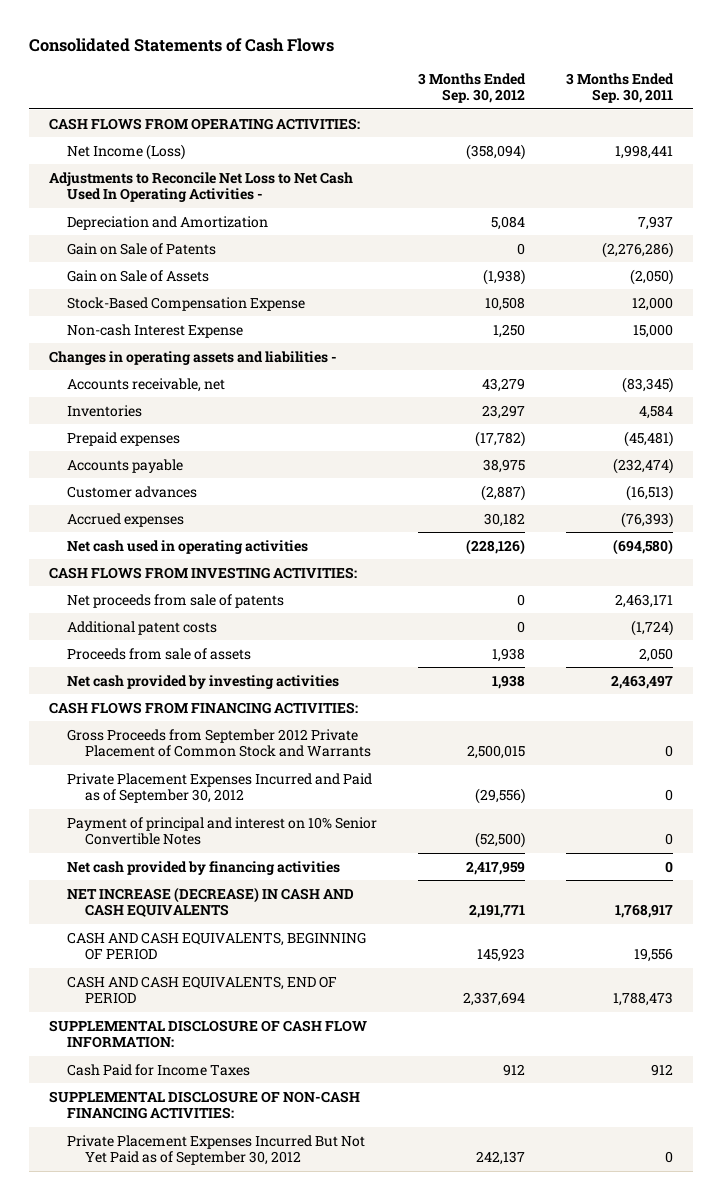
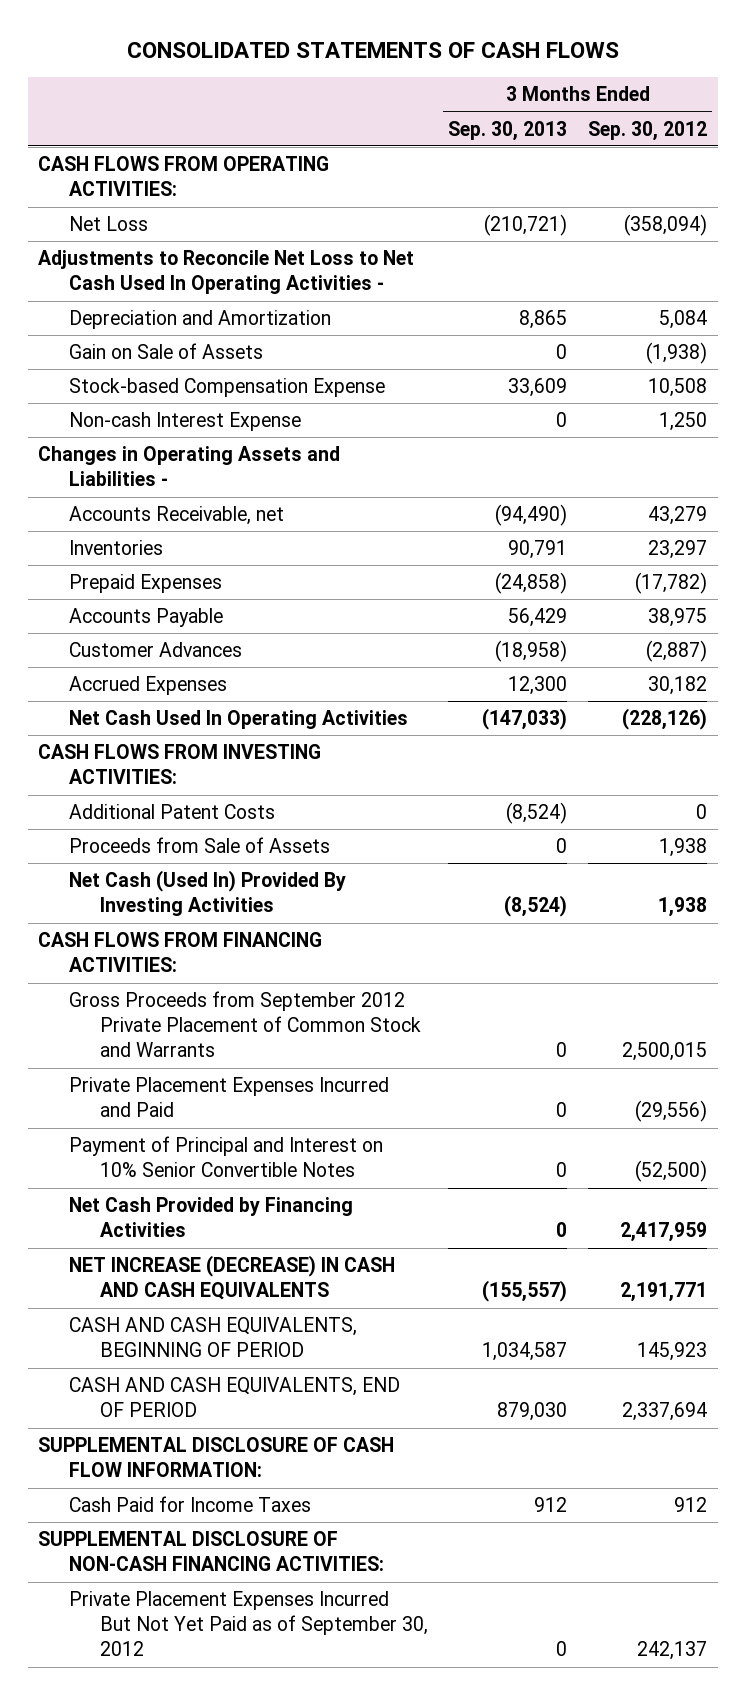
[28,37,334,52] Consolidated Statements of Cash Flows -> [126,41,619,58] CONSOLIDATED STATEMENTS OF CASH FLOWS
[565,72,674,104] 3 Months Ended Sep. 30, 2011 -> none
none -> [448,120,568,141] Sep. 30, 2013
[66,143,185,160] Net Income (Loss) -> [68,216,148,232] Net Loss
[66,242,216,255] Gain on Sale of Patents -> none
[66,296,305,311] Stock-Based Compensation Expense -> [68,378,385,398] Stock-based Compensation Expense
[49,350,338,365] Changes in operating assets and liabilities - -> [38,446,341,487] Changes in Operating Assets and Liabilities -
[66,377,225,392] Accounts receivable, net -> [68,506,284,526] Accounts Receivable, net
[66,431,180,446] Prepaid expenses -> [68,574,222,594] Prepaid Expenses
[66,458,183,473] Accounts payable -> [68,608,223,628] Accounts Payable
[66,485,197,498] Customer advances -> [68,642,242,658] Customer Advances
[66,512,184,527] Accrued expenses -> [68,676,227,696] Accrued Expenses
[66,539,308,554] Net cash used in operating activities -> [68,710,408,730] Net Cash Used In Operating Activities
[66,593,284,608] Net proceeds from sale of patents -> none
[66,620,217,635] Additional patent costs -> [68,804,275,820] Additional Patent Costs
[66,647,251,660] Proceeds from sale of assets -> [68,837,330,854] Proceeds from Sale of Assets
[66,674,339,689] Net cash provided by investing activities -> [68,870,346,917] Net Cash (Used In) Provided By Investing Activities
[66,772,372,804] Private Placement Expenses Incurred and Paid as of September 30, 2012 -> [68,1077,389,1118] Private Placement Expenses Incurred and Paid
[66,816,377,846] Payment of principal and interest on 10% Senior Convertible Notes -> [68,1136,383,1178] Payment of Principal and Interest on 10% Senior Convertible Notes
[66,860,340,875] Net cash provided by financing activities -> [68,1197,353,1238] Net Cash Provided by Financing Activities

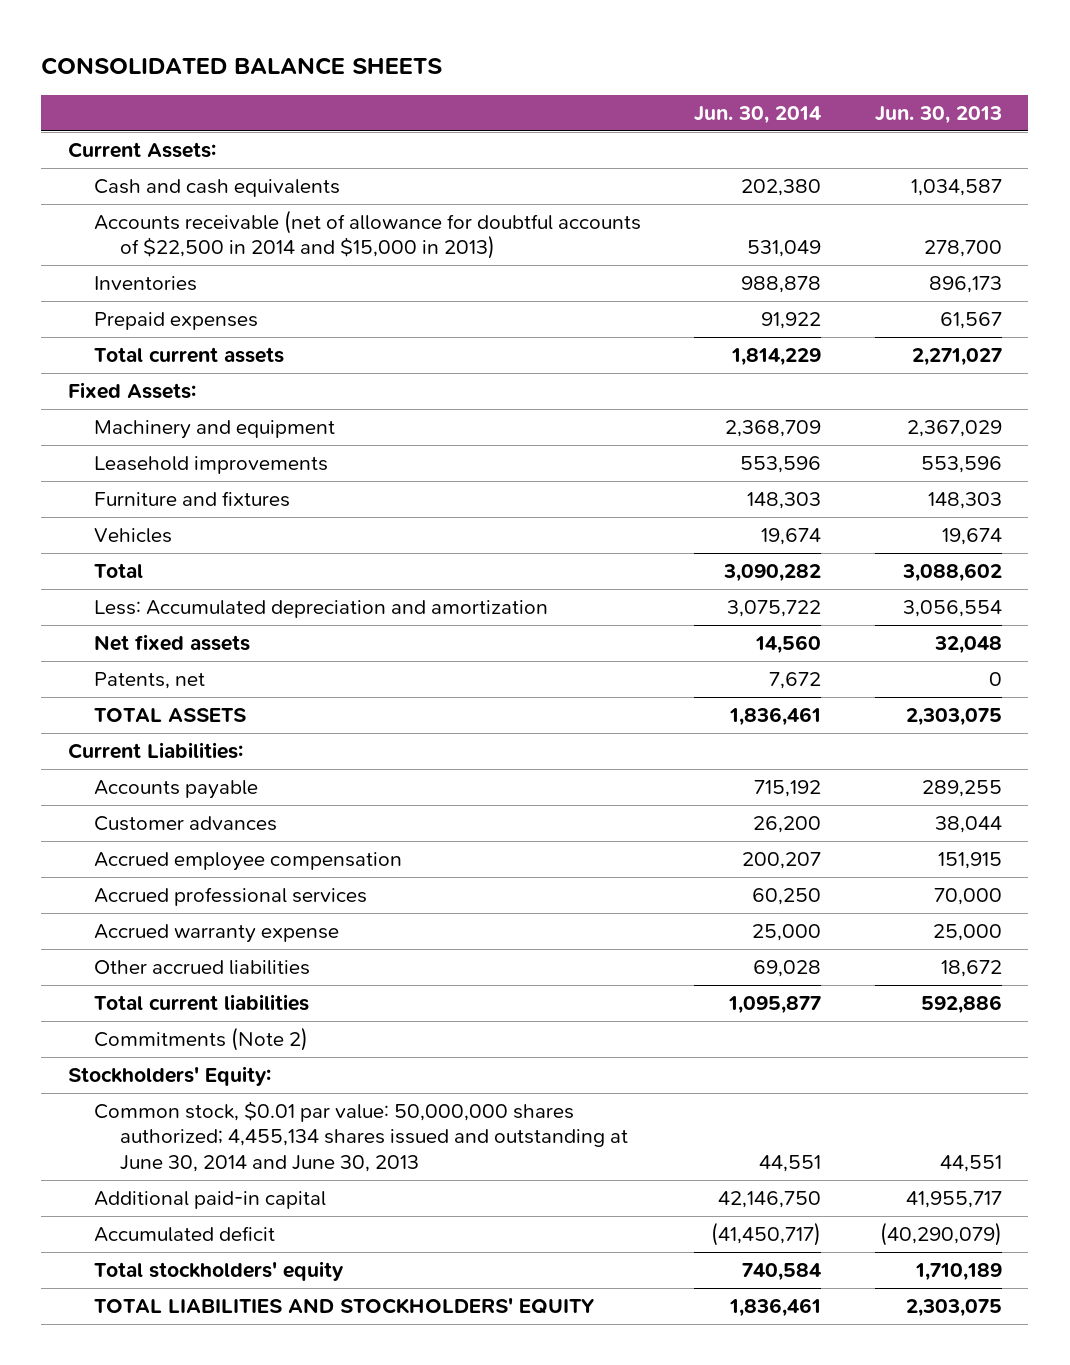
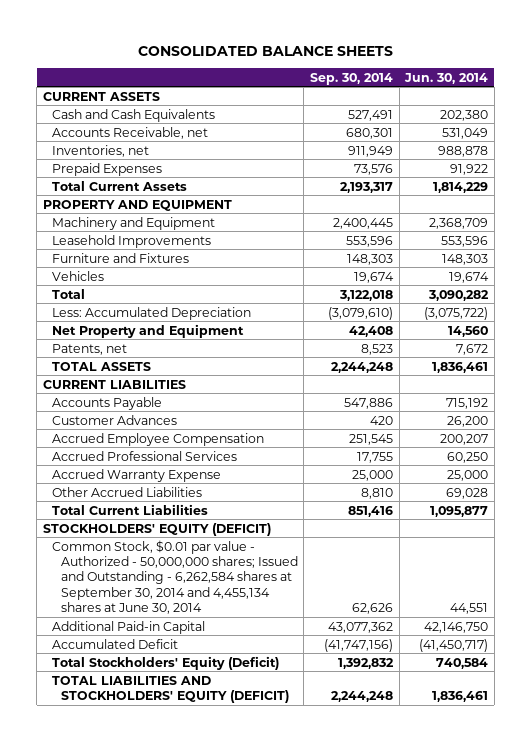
[874,105,1002,124] Jun. 30, 2013 -> none
none -> [309,72,393,85] Sep. 30, 2014
[67,142,216,159] Current Assets: -> [42,91,160,101] CURRENT ASSETS
[94,179,341,198] Cash and cash equivalents -> [51,108,215,122] Cash and Cash Equivalents
[94,210,642,260] Accounts receivable (net of allowance for doubtful accounts of $22,500 in 2014 and $15,000 in 2013) -> [51,126,208,139] Accounts Receivable, net
[94,276,198,292] Inventories -> [51,144,149,157] Inventories, net
[94,312,259,331] Prepaid expenses -> [51,162,162,176] Prepaid Expenses
[94,347,285,364] Total current assets -> [51,180,187,191] Total Current Assets
[67,382,196,400] Fixed Assets: -> [42,199,232,211] PROPERTY AND EQUIPMENT
[94,420,336,440] Machinery and equipment -> [51,216,215,230] Machinery and Equipment
[94,456,329,475] Leasehold improvements -> [51,234,211,248] Leasehold Improvements
[94,491,291,508] Furniture and fixtures -> [51,252,189,263] Furniture and Fixtures
[94,600,549,619] Less: Accumulated depreciation and amortization -> [51,306,251,320] Less: Accumulated Depreciation
[727,600,822,618] 3,075,722 -> [424,306,489,320] (3,075,722)
[94,634,251,652] Net fixed assets -> [51,323,244,338] Net Property and Equipment
[94,1027,309,1052] Commitments (Note 2) -> none
[67,742,243,760] Current Liabilities: -> [42,379,186,389] CURRENT LIABILITIES
[94,780,259,800] Accounts payable -> [51,396,162,410] Accounts Payable
[94,816,278,832] Customer advances -> [51,414,177,425] Customer Advances
[94,852,403,872] Accrued employee compensation -> [51,432,264,446] Accrued Employee Compensation
[94,887,368,907] Accrued professional services -> [51,450,237,461] Accrued Professional Services
[94,924,340,944] Accrued warranty expense -> [51,468,221,482] Accrued Warranty Expense
[94,960,311,976] Other accrued liabilities -> [51,486,202,497] Other Accrued Liabilities
[94,994,310,1012] Total current liabilities -> [51,503,208,515] Total Current Liabilities
[67,1066,271,1087] Stockholders' Equity: -> [42,522,271,536] STOCKHOLDERS' EQUITY (DEFICIT)
[94,1101,629,1172] Common stock, $0.01 par value: 50,000,000 shares authorized; 4,455,134 shares issued and outstanding at June 30, 2014 and June 30, 2013 -> [51,539,298,615] Common Stock, $0.01 par value - Authorized - 50,000,000 shares; Issued and Outstanding - 6,262,584 shares at September 30, 2014 and 4,455,134 shares at June 30, 2014
[94,1191,327,1210] Additional paid-in capital -> [51,620,205,634] Additional Paid-in Capital
[94,1226,276,1243] Accumulated deficit -> [51,638,178,649] Accumulated Deficit
[94,1261,345,1282] Total stockholders' equity -> [51,655,279,670] Total Stockholders' Equity (Deficit)
[94,1298,596,1315] TOTAL LIABILITIES AND STOCKHOLDERS' EQUITY -> [51,675,289,703] TOTAL LIABILITIES AND STOCKHOLDERS' EQUITY (DEFICIT)

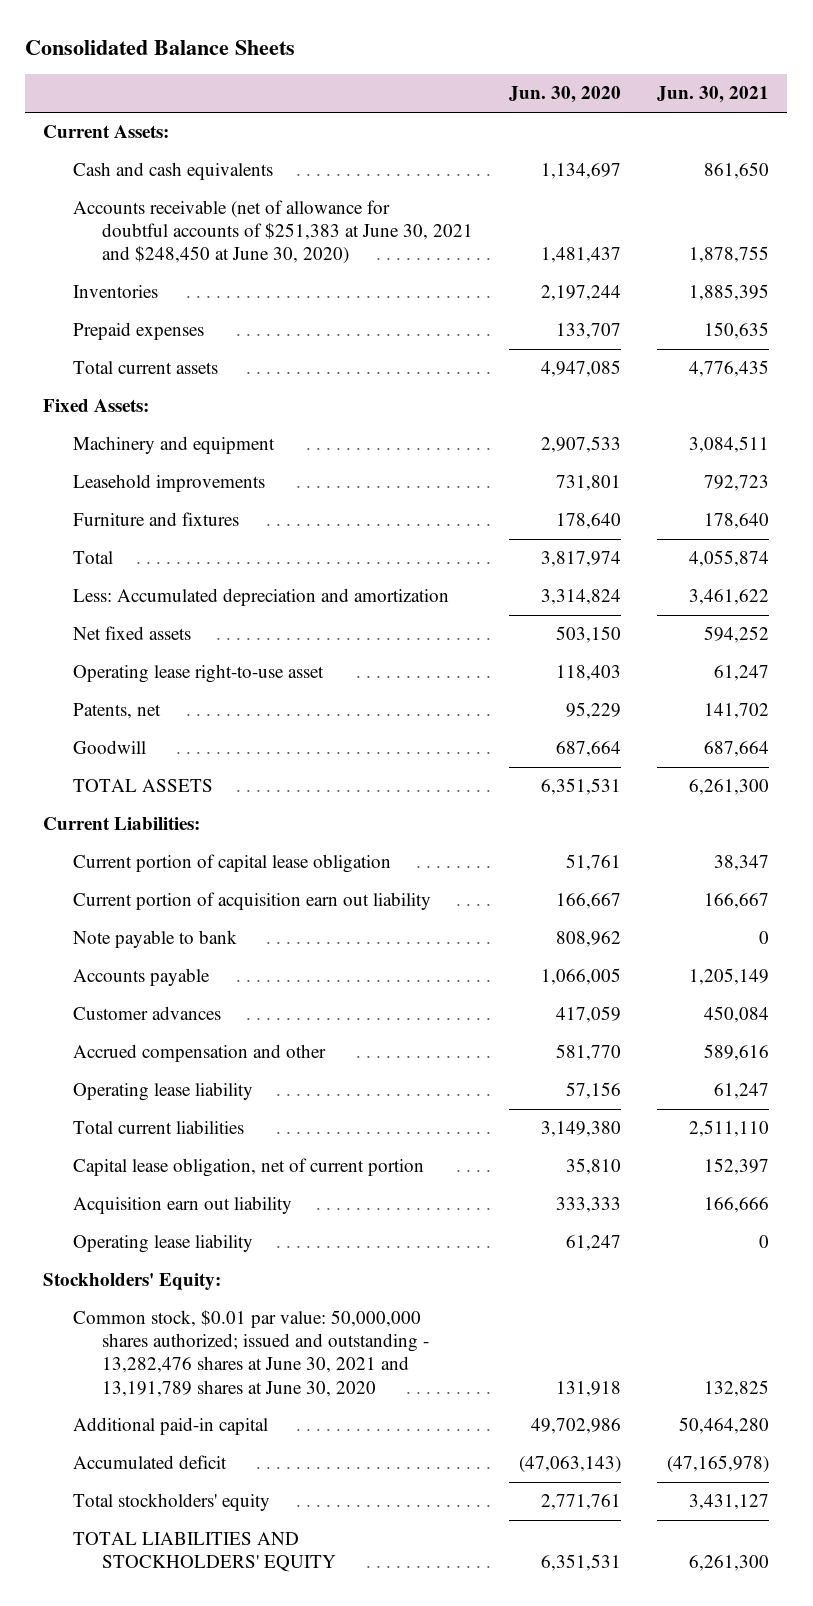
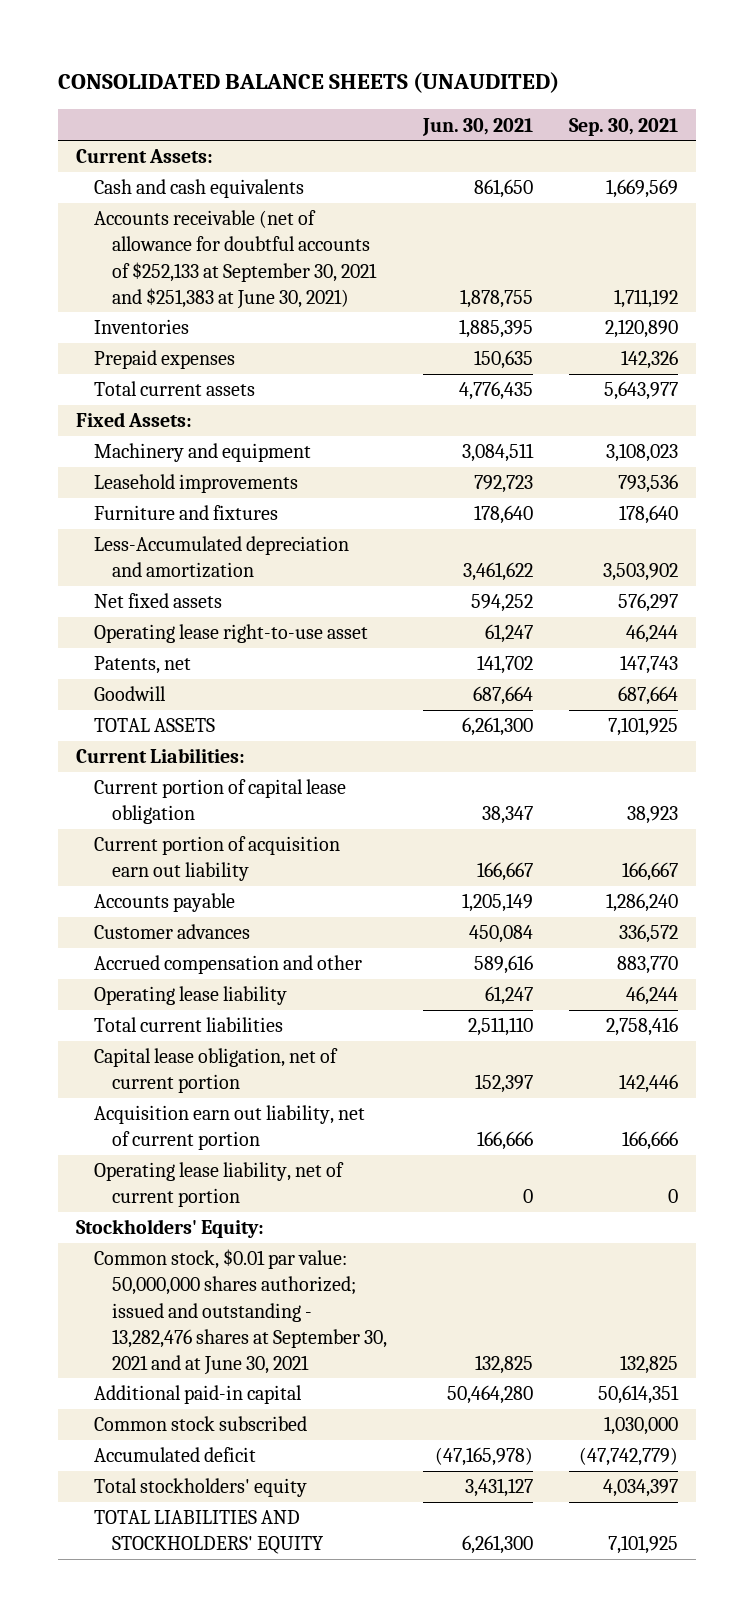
[25,39,296,55] Consolidated Balance Sheets -> [57,72,559,94] CONSOLIDATED BALANCE SHEETS (UNAUDITED)
[509,86,622,104] Jun. 30, 2020 -> none
none -> [569,117,679,136] Sep. 30, 2021
[72,200,474,265] Accounts receivable (net of allowance for doubtful accounts of $251,383 at June 30, 2021 and $248,450 at June 30, 2020) -> [93,210,377,309] Accounts receivable (net of allowance for doubtful accounts of $252,133 at September 30, 2021 and $251,383 at June 30, 2021)
[72,551,113,565] Total -> none
[72,588,449,607] Less: Accumulated depreciation and amortization -> [93,536,349,579] Less-Accumulated depreciation and amortization
[72,930,237,949] Note payable to bank -> none
[72,1196,292,1215] Acquisition earn out liability -> [93,1105,365,1151] Acquisition earn out liability, net of current portion
[72,1234,253,1254] Operating lease liability -> [93,1162,344,1208] Operating lease liability, net of current portion
[72,1310,430,1397] Common stock, $0.01 par value: 50,000,000 shares authorized; issued and outstanding - 13,282,476 shares at June 30, 2021 and 13,191,789 shares at June 30, 2020 -> [93,1249,387,1375] Common stock, $0.01 par value: 50,000,000 shares authorized; issued and outstanding - 13,282,476 shares at September 30, 2021 and at June 30, 2021
none -> [93,1416,307,1432] Common stock subscribed

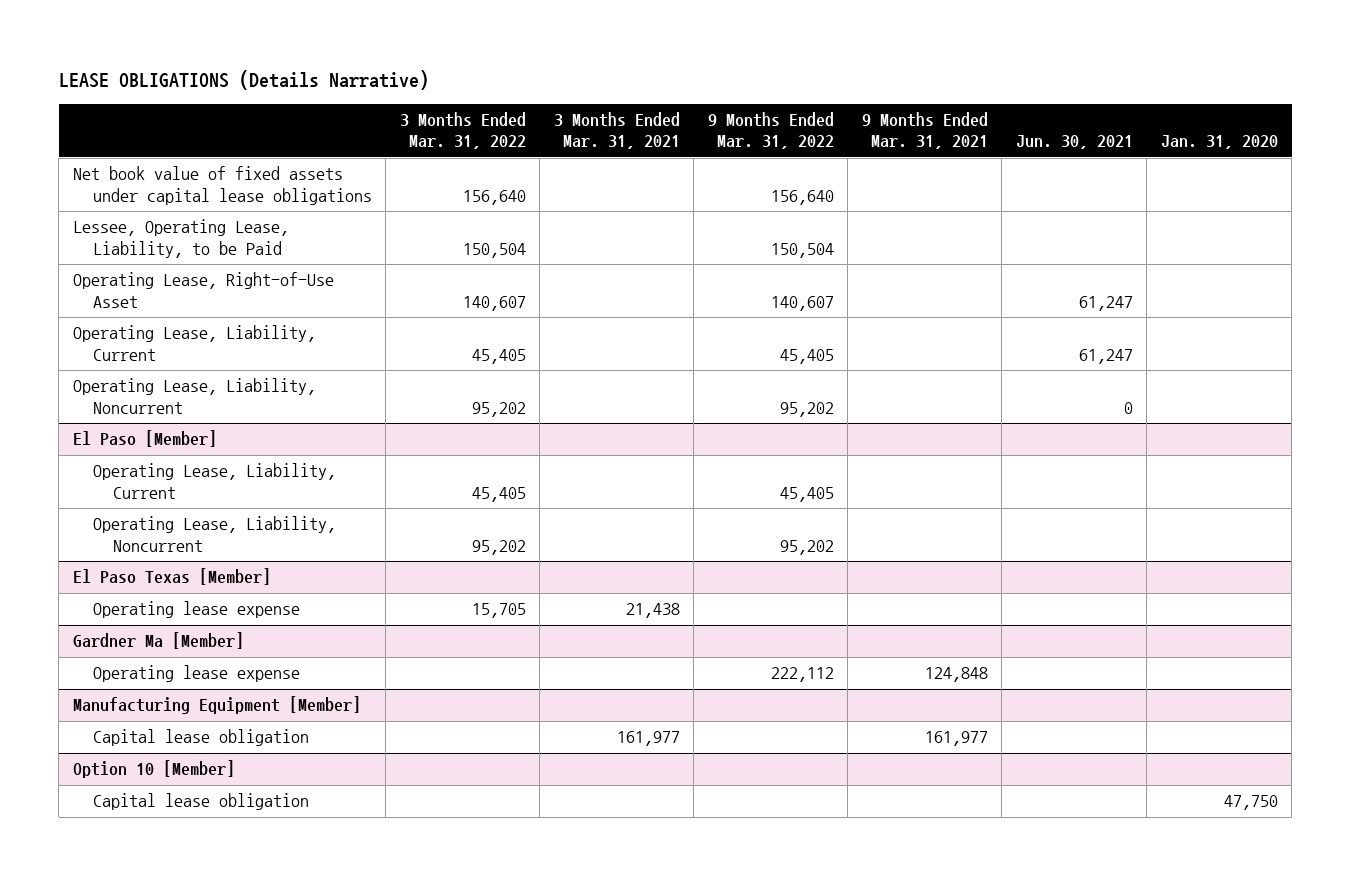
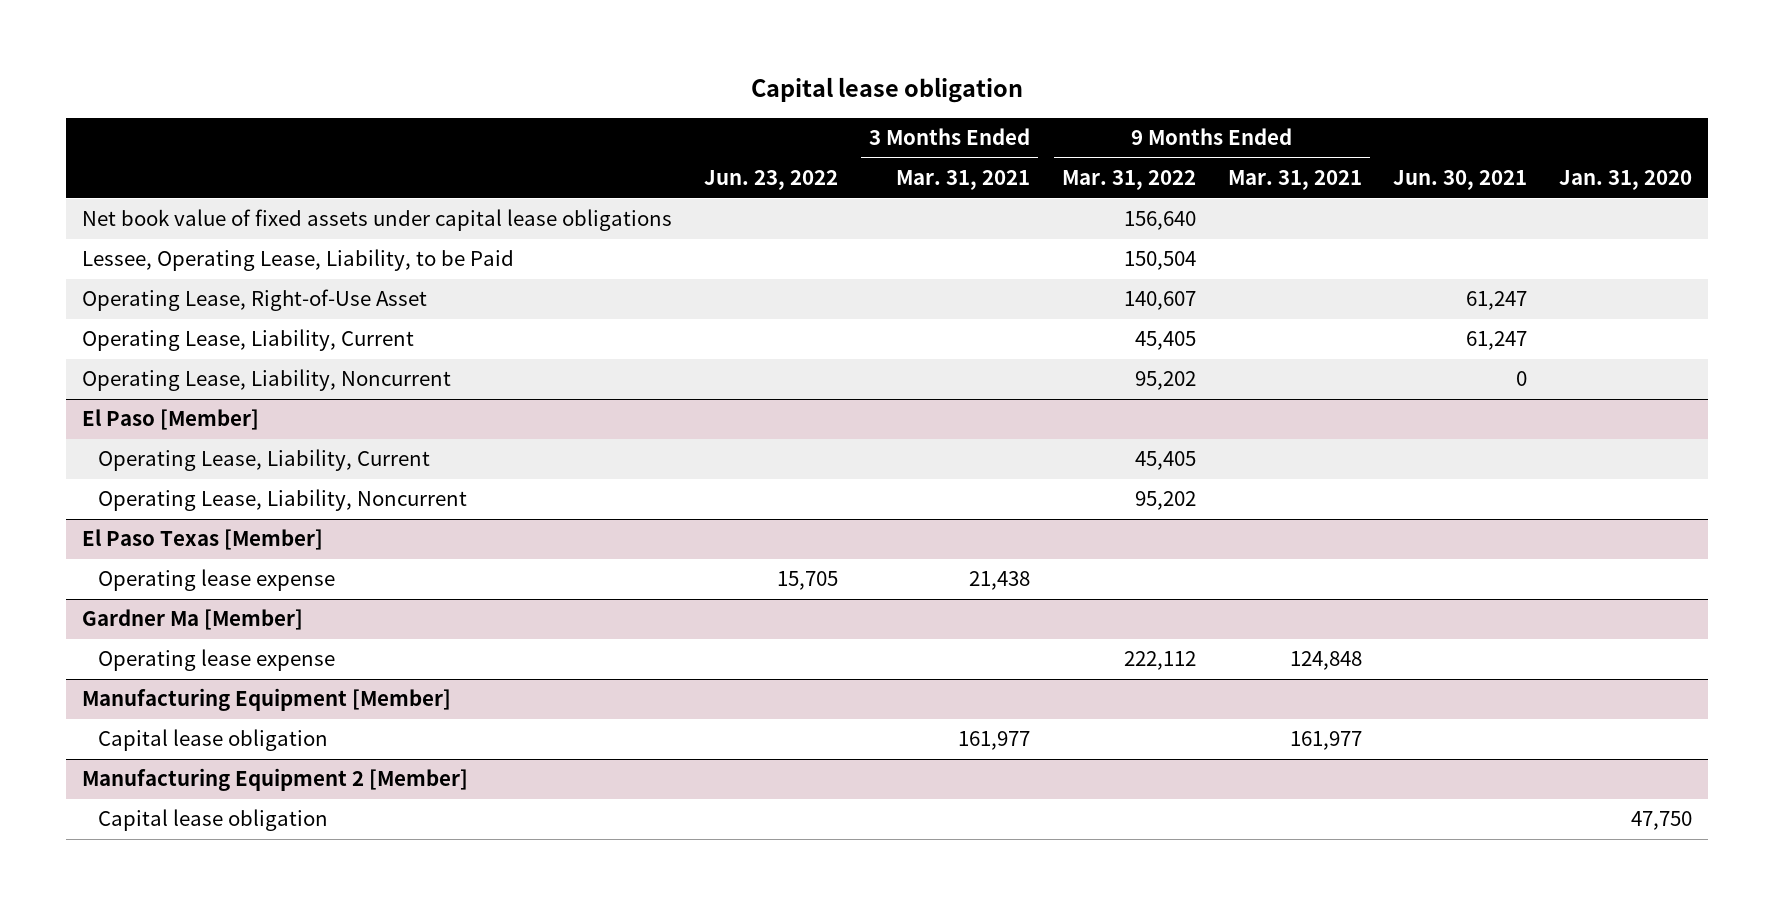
[58,70,429,91] LEASE OBLIGATIONS (Details Narrative) -> [751,77,1024,104] Capital lease obligation
[399,112,526,150] 3 Months Ended Mar. 31, 2022 -> none
none -> [703,170,838,191] Jun. 23, 2022
[72,760,235,779] Option 10 [Member] -> [81,768,468,792] Manufacturing Equipment 2 [Member]

